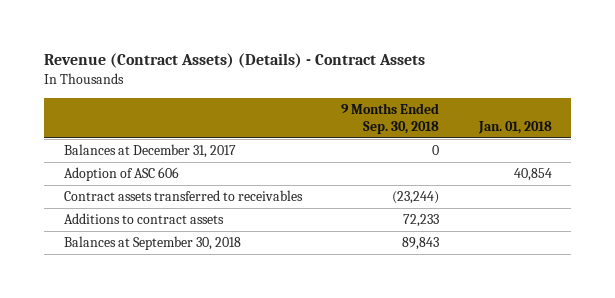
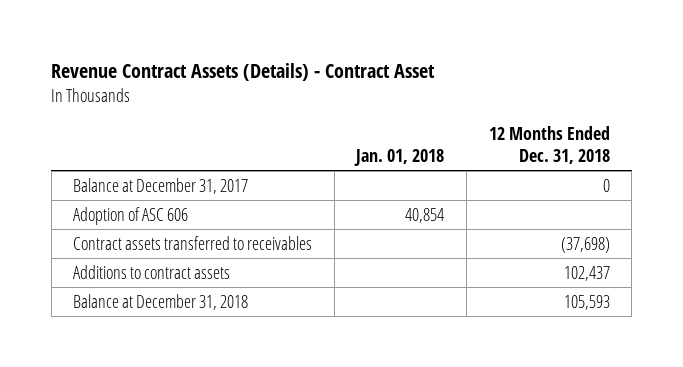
[43,53,425,69] Revenue (Contract Assets) (Details) - Contract Assets -> [51,63,436,82] Revenue Contract Assets (Details) - Contract Asset
[341,102,440,134] 9 Months Ended Sep. 30, 2018 -> none
none -> [488,126,610,164] 12 Months Ended Dec. 31, 2018
[63,144,236,159] Balances at December 31, 2017 -> [73,177,249,194] Balance at December 31, 2017
[63,236,241,251] Balances at September 30, 2018 -> [73,293,249,310] Balance at December 31, 2018

